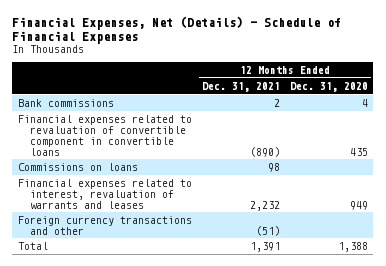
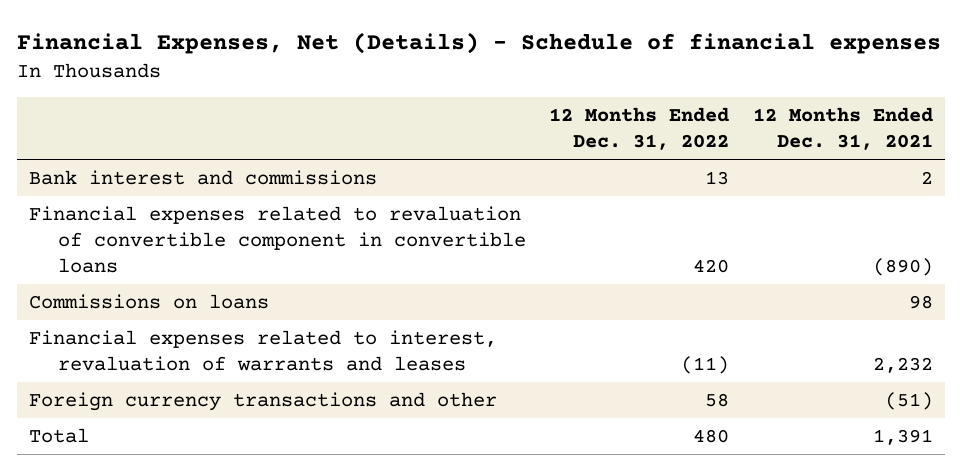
[12,15,342,44] Financial Expenses, Net (Details) - Schedule of Financial Expenses -> [17,32,942,55] Financial Expenses, Net (Details) - Schedule of financial expenses
[290,81,369,92] Dec. 31, 2020 -> none
none -> [549,106,730,151] 12 Months Ended Dec. 31, 2022
[17,98,114,107] Bank commissions -> [29,169,378,185] Bank interest and commissions

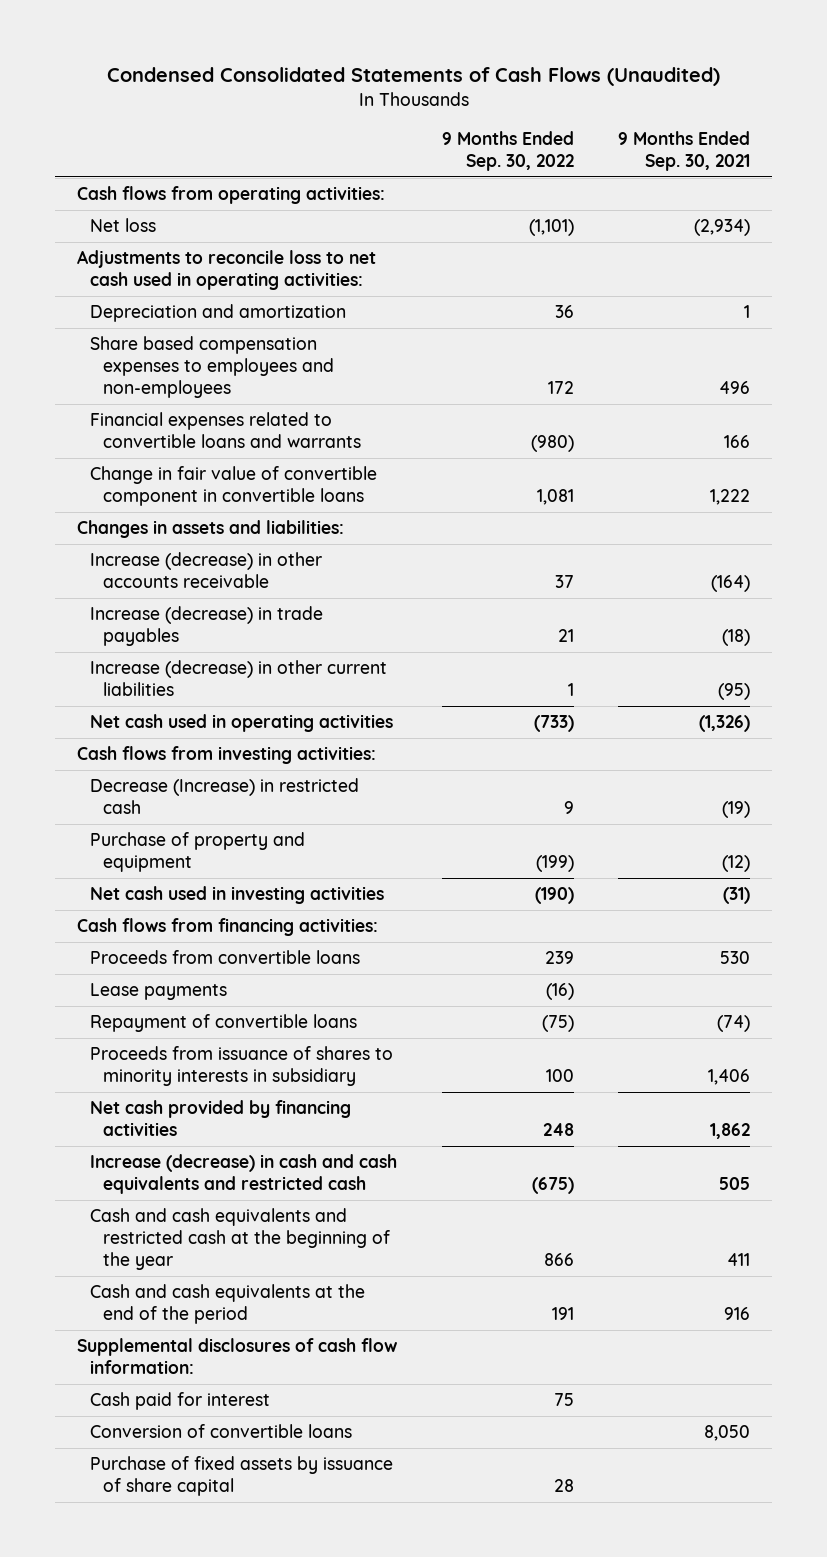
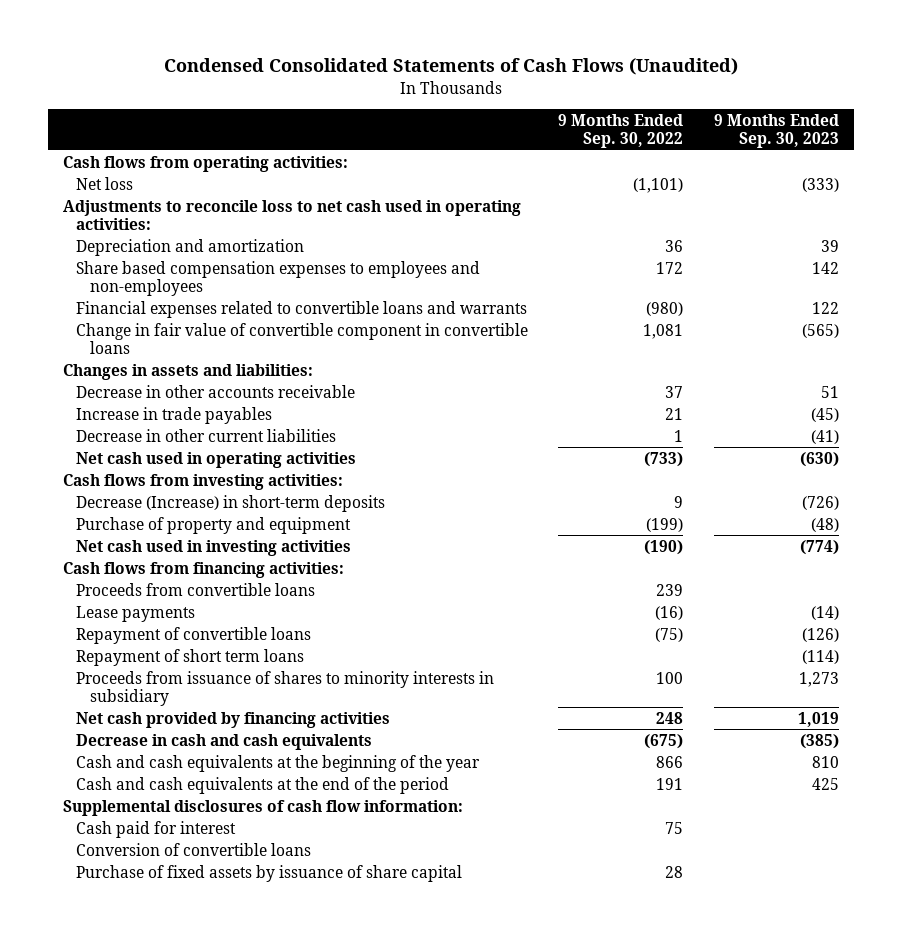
[617,131,750,171] 9 Months Ended Sep. 30, 2021 -> none
none -> [713,114,839,149] 9 Months Ended Sep. 30, 2023
[90,552,323,588] Increase (decrease) in other accounts receivable -> none
[90,606,324,646] Increase (decrease) in trade payables -> [76,384,356,398] Decrease in other accounts receivable
[557,628,574,642] 21 -> [665,385,684,398] 37
none -> [76,406,273,424] Increase in trade payables
[90,660,388,696] Increase (decrease) in other current liabilities -> [76,428,337,442] Decrease in other current liabilities
[90,778,360,814] Decrease (Increase) in restricted cash -> none
none -> [76,494,386,512] Decrease (Increase) in short-term deposits
none -> [76,648,305,666] Repayment of short term loans
[90,1154,398,1194] Increase (decrease) in cash and cash equivalents and restricted cash -> [76,733,373,750] Decrease in cash and cash equivalents
[90,1208,391,1270] Cash and cash equivalents and restricted cash at the beginning of the year -> [76,754,481,772] Cash and cash equivalents at the beginning of the year

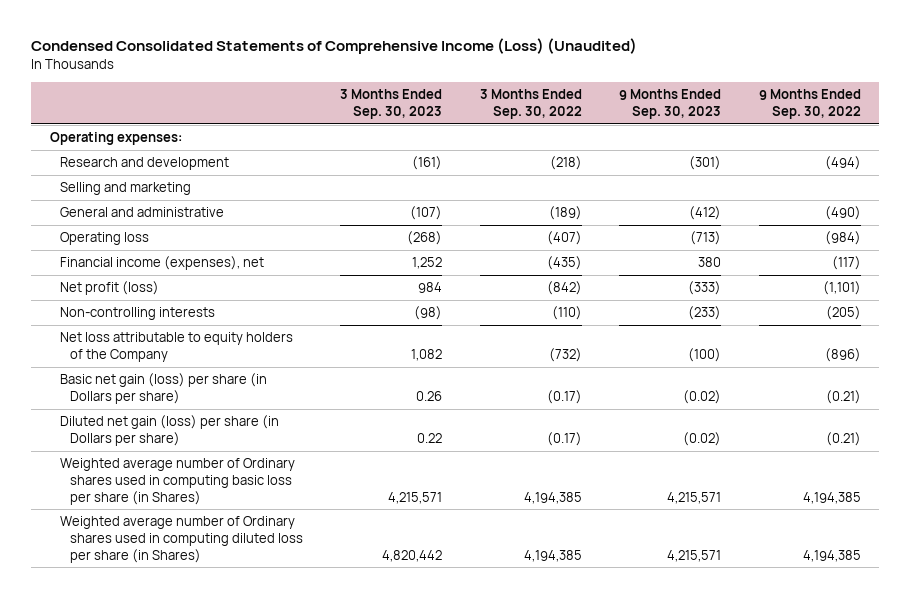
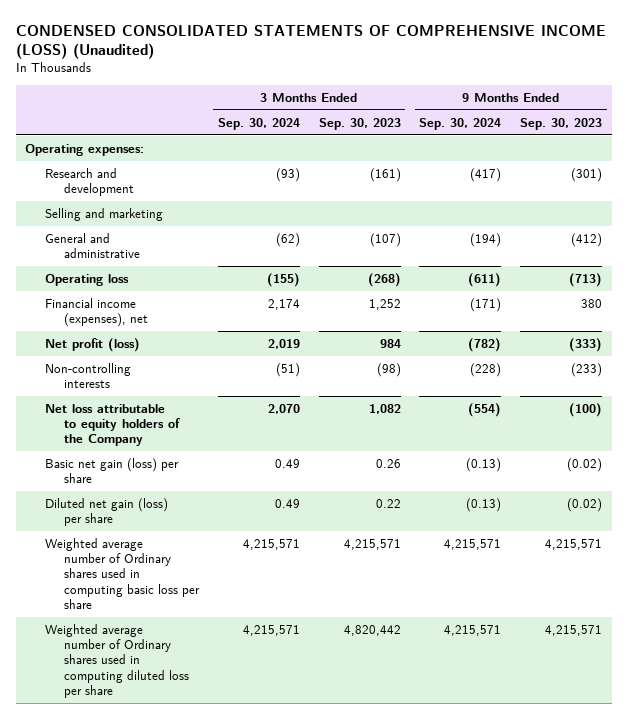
[31,38,638,55] Condensed Consolidated Statements of Comprehensive Income (Loss) (Unaudited) -> [15,24,606,60] CONDENSED CONSOLIDATED STATEMENTS OF COMPREHENSIVE INCOME (LOSS) (Unaudited)
[479,89,582,120] 3 Months Ended Sep. 30, 2022 -> none
[758,89,861,120] 9 Months Ended Sep. 30, 2022 -> none
none -> [217,117,300,130] Sep. 30, 2024
none -> [419,117,502,130] Sep. 30, 2024
[59,373,267,404] Basic net gain (loss) per share (in Dollars per share) -> [44,457,179,484] Basic net gain (loss) per share
[59,415,279,446] Diluted net gain (loss) per share (in Dollars per share) -> [44,497,168,527] Diluted net gain (loss) per share
[59,458,295,505] Weighted average number of Ordinary shares used in computing basic loss per share (in Shares) -> [44,537,201,609] Weighted average number of Ordinary shares used in computing basic loss per share
[59,516,303,563] Weighted average number of Ordinary shares used in computing diluted loss per share (in Shares) -> [44,623,190,698] Weighted average number of Ordinary shares used in computing diluted loss per share

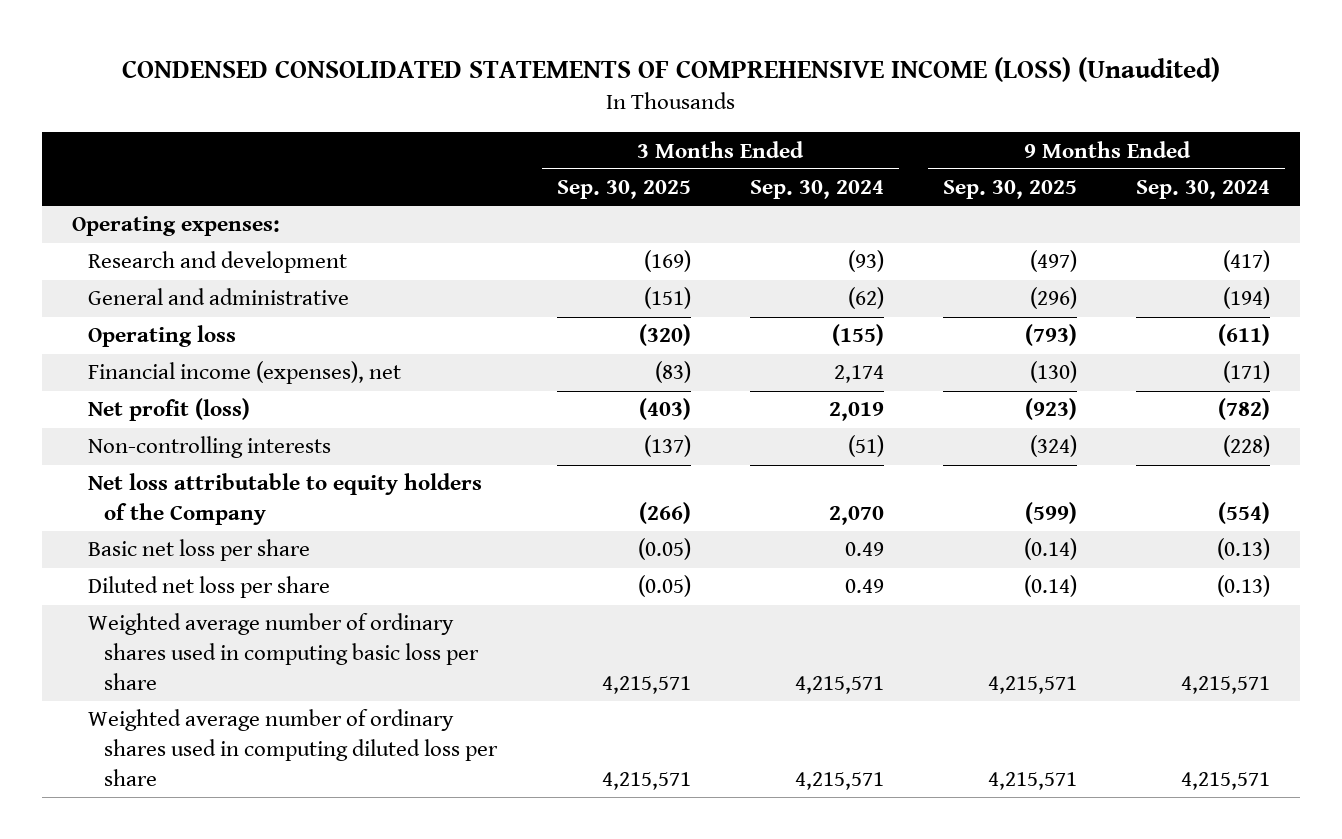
[318,117,401,130] Sep. 30, 2023 -> none
[520,117,603,130] Sep. 30, 2023 -> none
none -> [556,180,691,200] Sep. 30, 2025
none -> [943,180,1078,200] Sep. 30, 2025
[44,207,163,221] Selling and marketing -> none
[44,457,179,484] Basic net gain (loss) per share -> [88,539,311,562] Basic net loss per share
[44,497,168,527] Diluted net gain (loss) per share -> [88,576,331,599] Diluted net loss per share
[44,537,201,609] Weighted average number of Ordinary shares used in computing basic loss per share -> [88,613,480,690] Weighted average number of ordinary shares used in computing basic loss per share
[44,623,190,698] Weighted average number of Ordinary shares used in computing diluted loss per share -> [88,709,499,786] Weighted average number of ordinary shares used in computing diluted loss per share

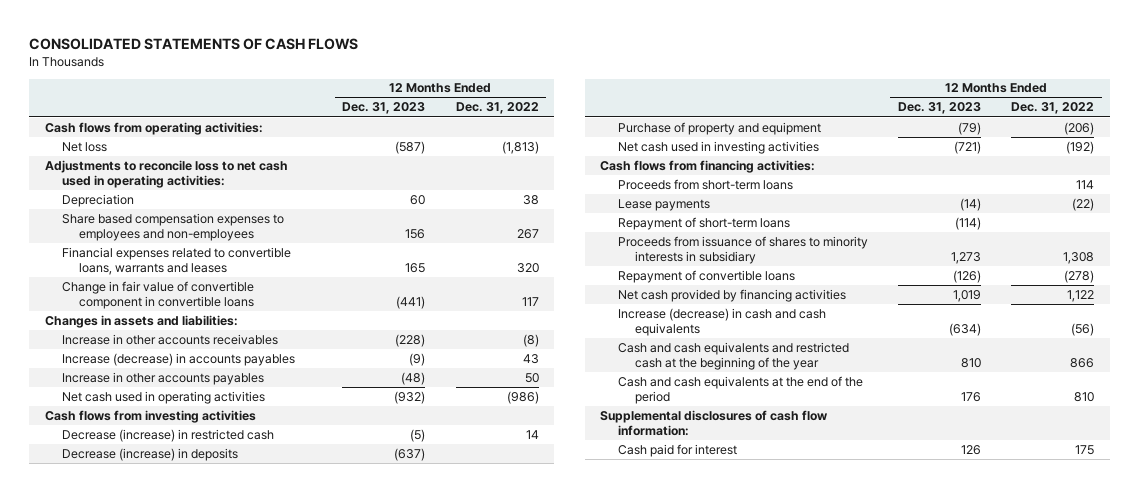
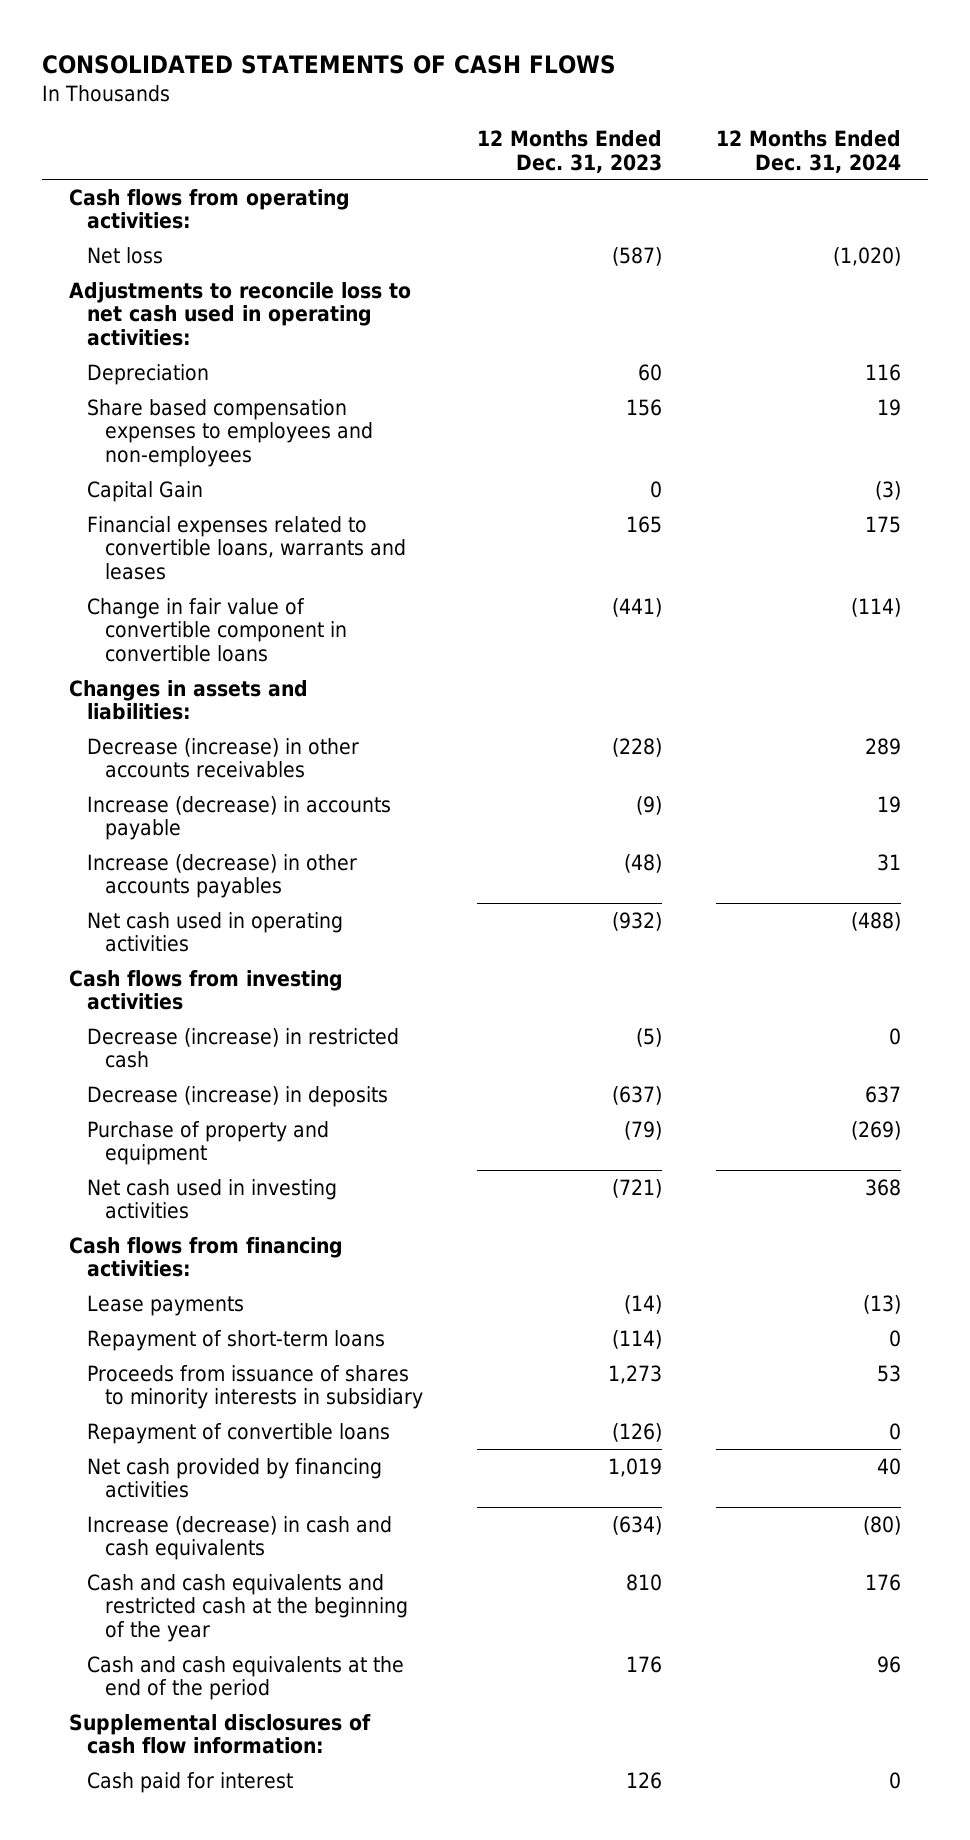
[455,102,539,115] Dec. 31, 2022 -> none
none -> [715,129,901,173] 12 Months Ended Dec. 31, 2024
none -> [86,480,203,502] Capital Gain
[61,333,278,345] Increase in other accounts receivables -> [86,737,359,779] Decrease (increase) in other accounts receivables
[61,352,295,366] Increase (decrease) in accounts payables -> [86,795,391,841] Increase (decrease) in accounts payable
[61,371,264,385] Increase in other accounts payables -> [86,853,357,899] Increase (decrease) in other accounts payables
[617,178,793,190] Proceeds from short-term loans -> none

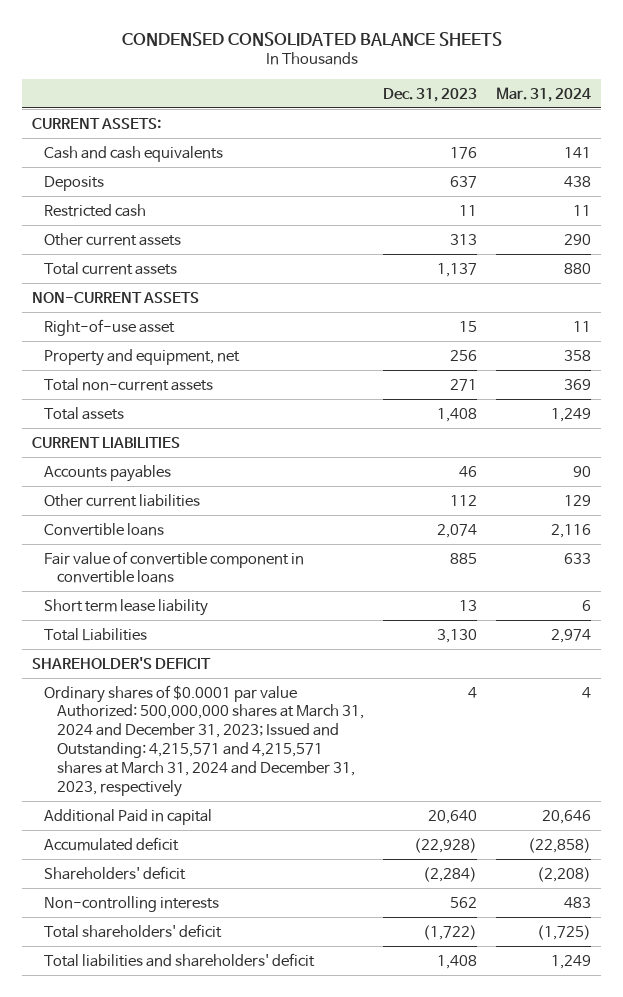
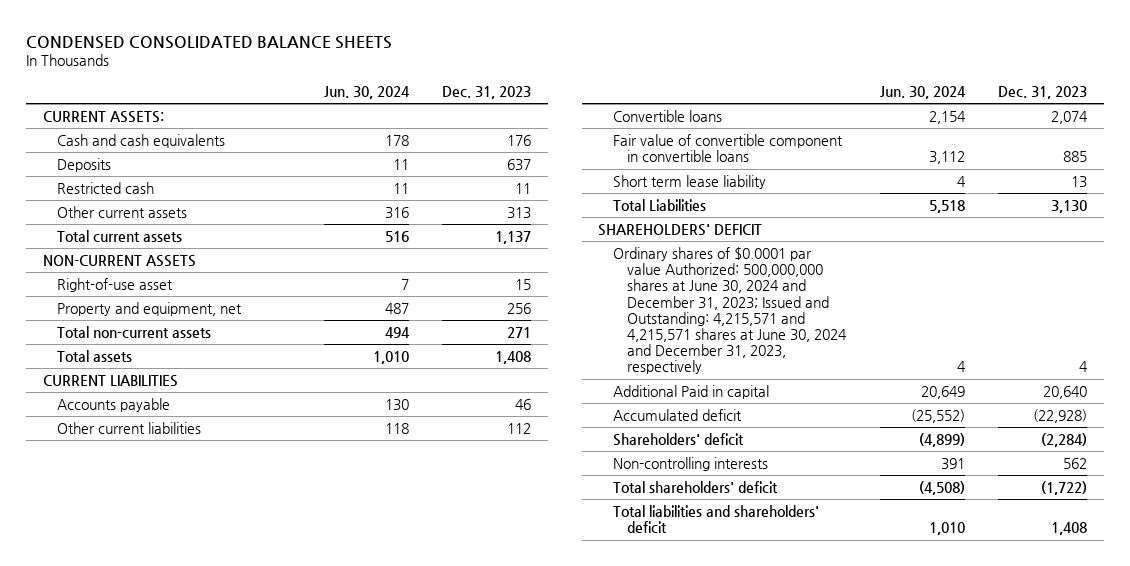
[496,86,592,102] Mar. 31, 2024 -> none
none -> [324,85,411,99] Jun. 30, 2024
[44,464,172,482] Accounts payables -> [57,397,171,412] Accounts payable
[31,656,211,669] SHAREHOLDER'S DEFICIT -> [598,223,763,236] SHAREHOLDERS' DEFICIT
[44,684,364,797] Ordinary shares of $0.0001 par value Authorized: 500,000,000 shares at March 31, 2024 and December 31, 2023; Issued and Outstanding: 4,215,571 and 4,215,571 shares at March 31, 2024 and December 31, 2023, respectively -> [612,246,848,375] Ordinary shares of $0.0001 par value Authorized: 500,000,000 shares at June 30, 2024 and December 31, 2023; Issued and Outstanding: 4,215,571 and 4,215,571 shares at June 30, 2024 and December 31, 2023, respectively

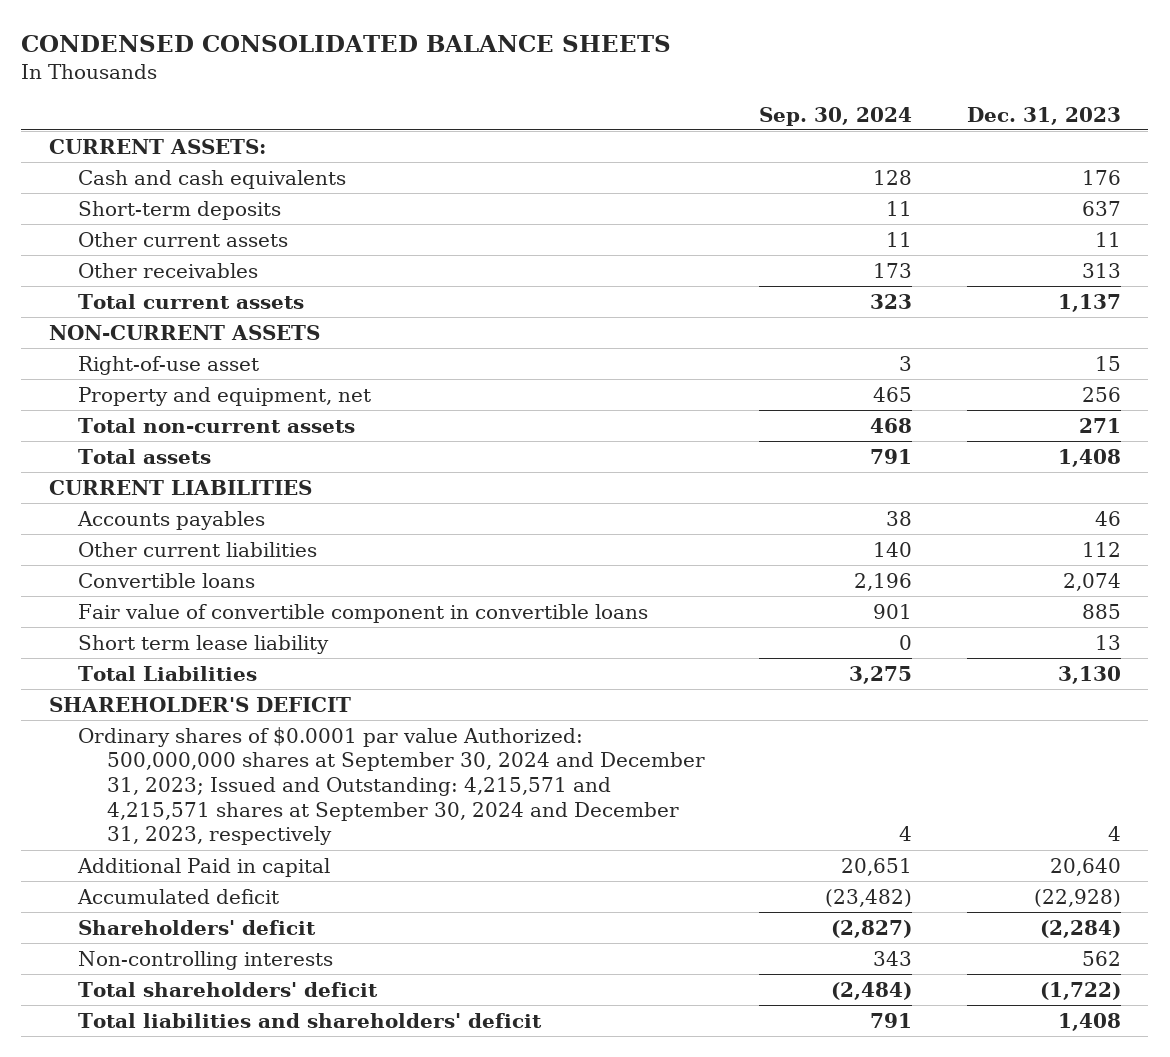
[324,85,411,99] Jun. 30, 2024 -> none
none -> [759,106,913,126] Sep. 30, 2024
[57,181,155,194] Restricted cash -> none
[57,157,112,172] Deposits -> [77,200,281,220] Short-term deposits
[507,206,532,219] 313 -> [1094,231,1121,247] 11
none -> [77,262,258,278] Other receivables
[57,397,171,412] Accounts payable -> [76,510,265,530] Accounts payables
[598,223,763,236] SHAREHOLDERS' DEFICIT -> [48,696,351,712] SHAREHOLDER'S DEFICIT
[612,246,848,375] Ordinary shares of $0.0001 par value Authorized: 500,000,000 shares at June 30, 2024 and December 31, 2023; Issued and Outstanding: 4,215,571 and 4,215,571 shares at June 30, 2024 and December 31, 2023, respectively -> [77,726,705,846] Ordinary shares of $0.0001 par value Authorized: 500,000,000 shares at September 30, 2024 and December 31, 2023; Issued and Outstanding: 4,215,571 and 4,215,571 shares at September 30, 2024 and December 31, 2023, respectively

